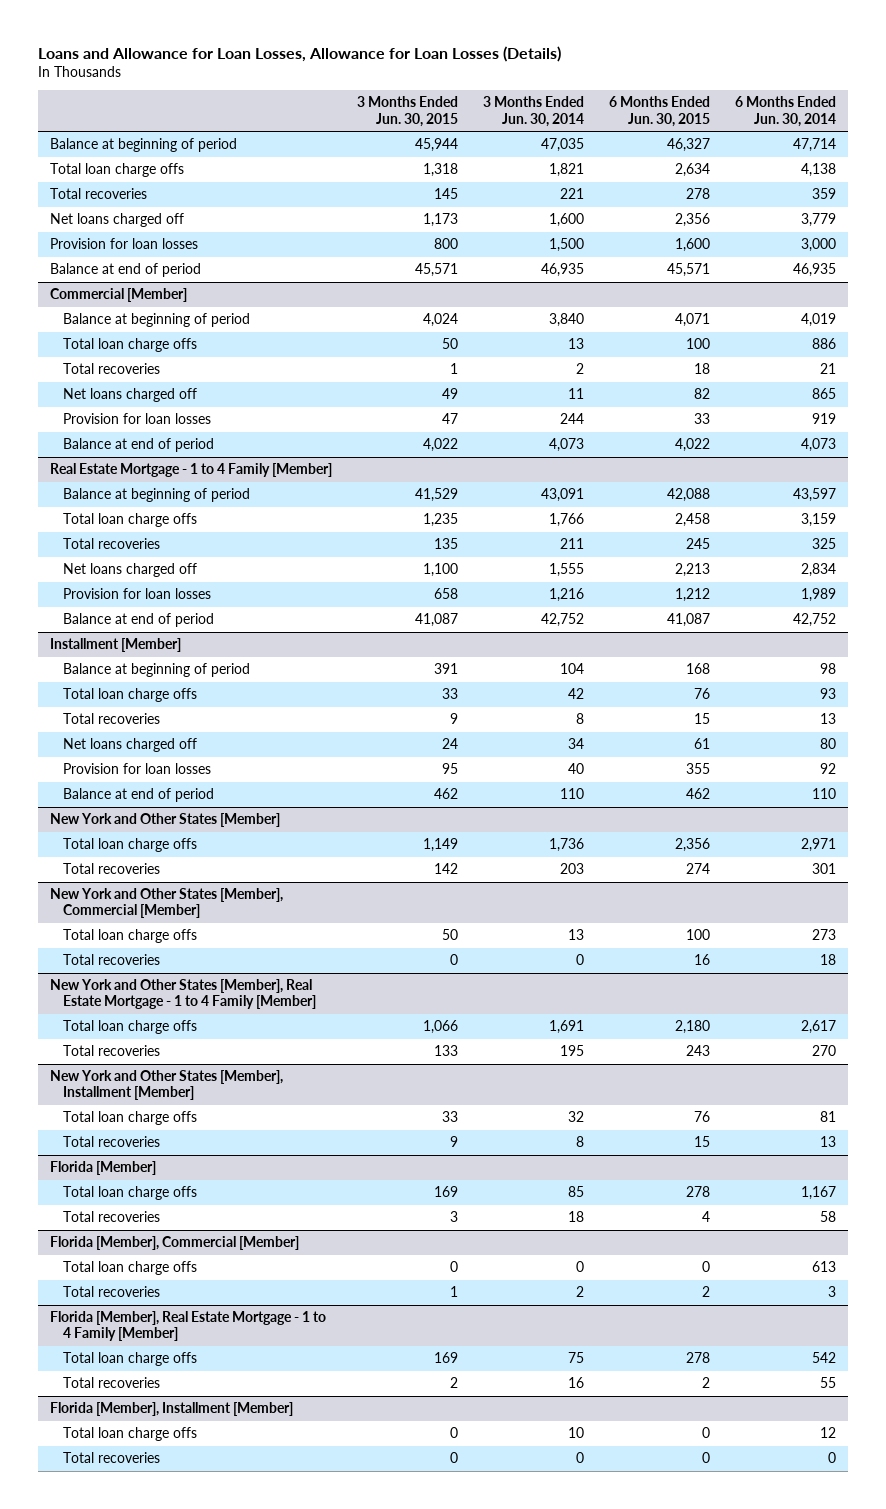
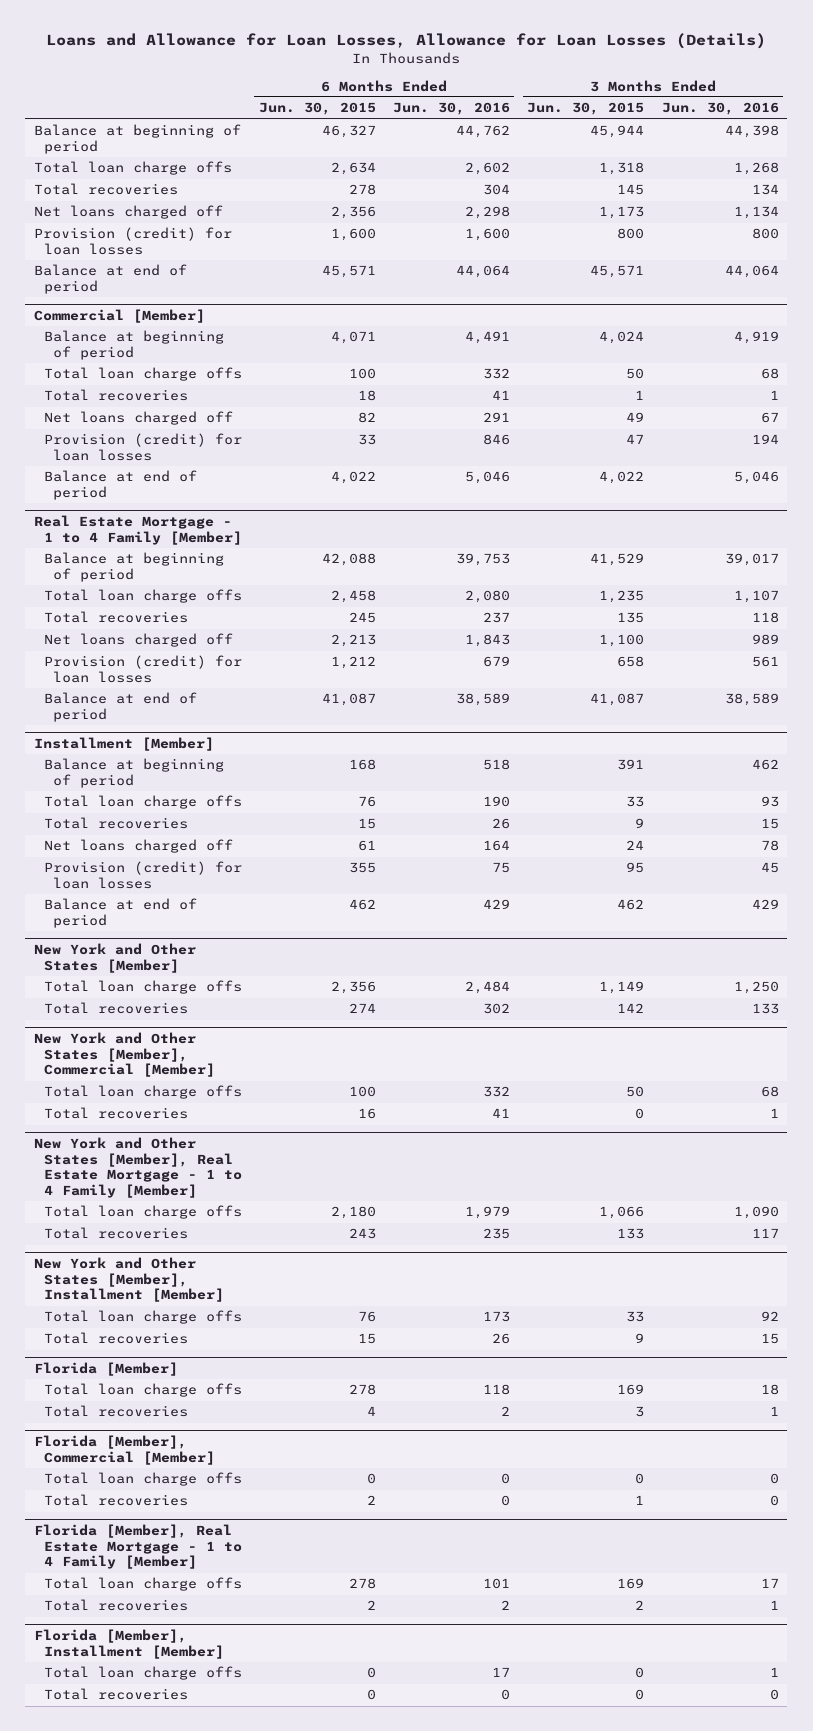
[482,96,584,127] 3 Months Ended Jun. 30, 2014 -> none
[734,96,836,127] 6 Months Ended Jun. 30, 2014 -> none
none -> [393,102,511,116] Jun. 30, 2016
none -> [661,102,779,116] Jun. 30, 2016
[50,238,199,250] Provision for loan losses -> [34,227,233,255] Provision (credit) for loan losses
[62,413,211,425] Provision for loan losses -> [43,433,242,461] Provision (credit) for loan losses
[62,588,211,600] Provision for loan losses -> [43,655,242,683] Provision (credit) for loan losses
[62,763,211,775] Provision for loan losses -> [43,861,242,889] Provision (credit) for loan losses

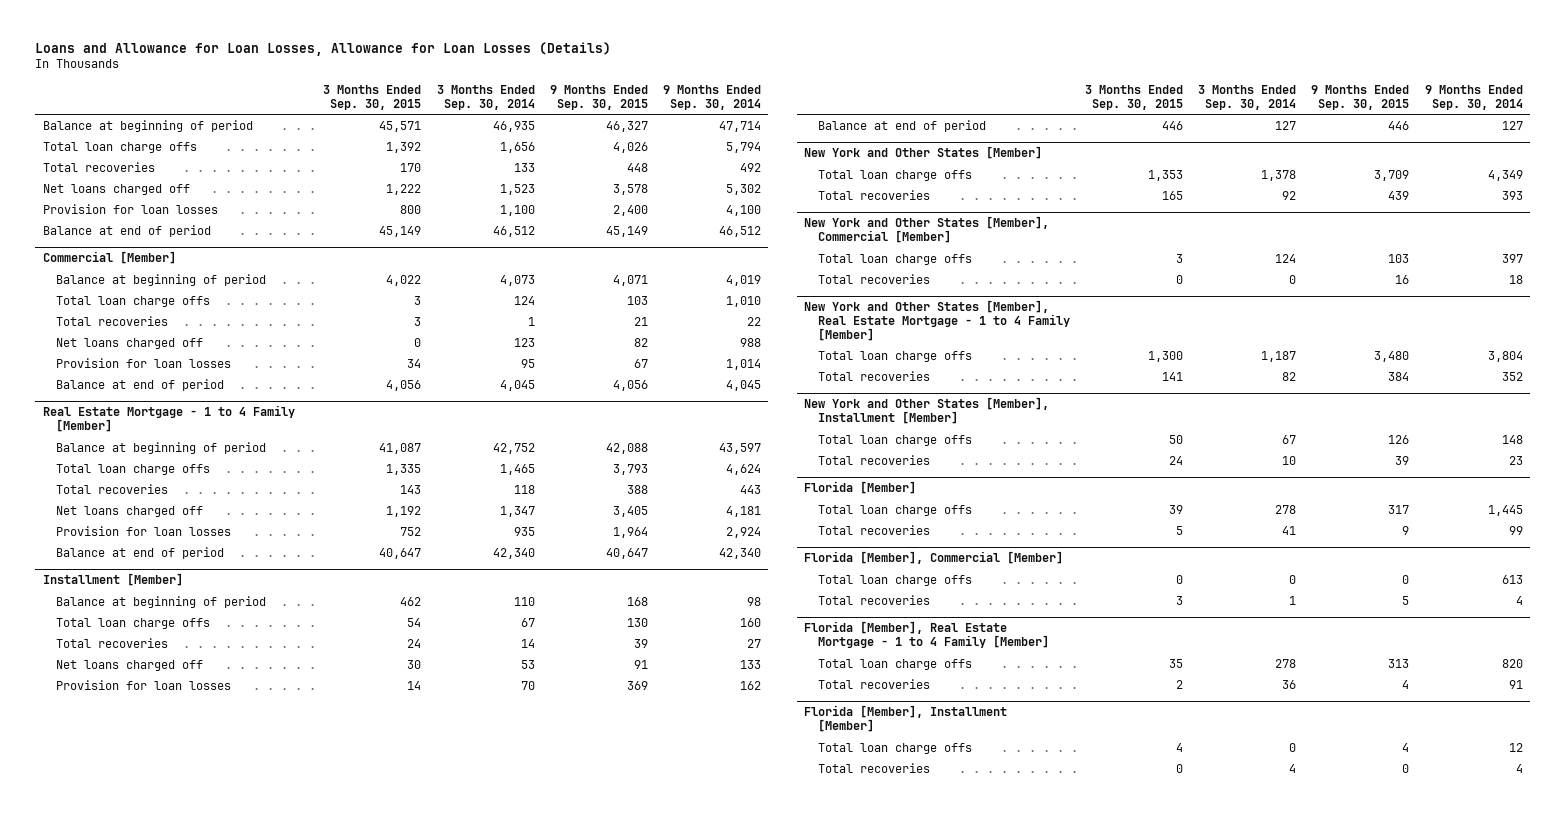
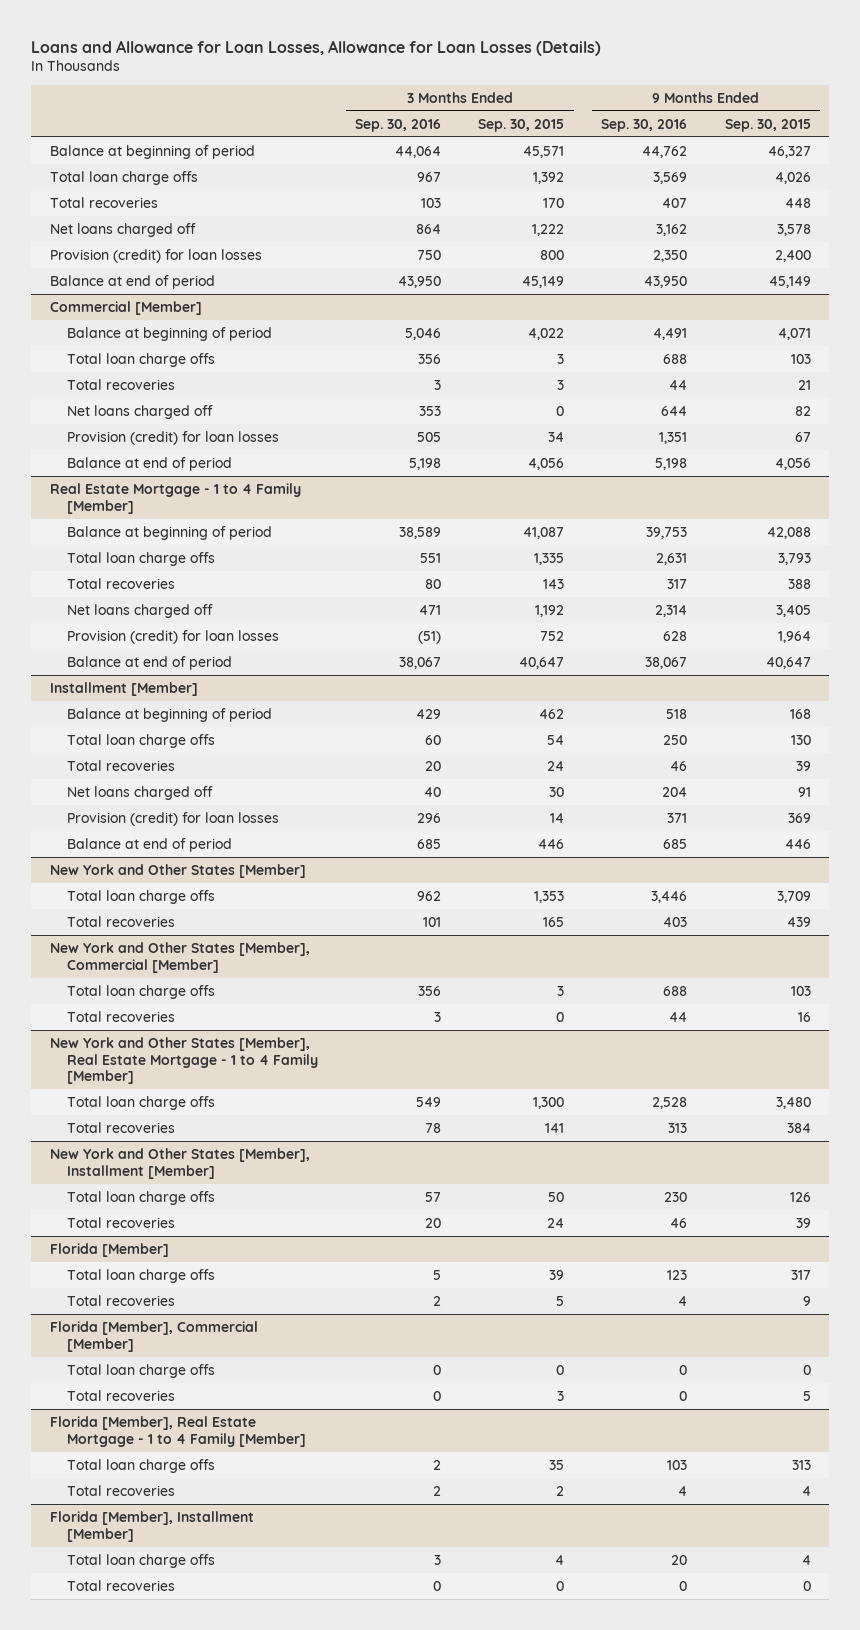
[436,85,535,110] 3 Months Ended Sep. 30, 2014 -> none
[662,85,761,110] 9 Months Ended Sep. 30, 2014 -> none
none -> [355,118,442,132] Sep. 30, 2016
none -> [601,118,688,132] Sep. 30, 2016
[42,203,218,214] Provision for loan losses -> [49,248,262,263] Provision (credit) for loan losses
[56,357,232,368] Provision for loan losses -> [66,430,279,445] Provision (credit) for loan losses
[56,525,232,536] Provision for loan losses -> [66,629,279,644] Provision (credit) for loan losses
[56,679,232,690] Provision for loan losses -> [66,811,279,826] Provision (credit) for loan losses

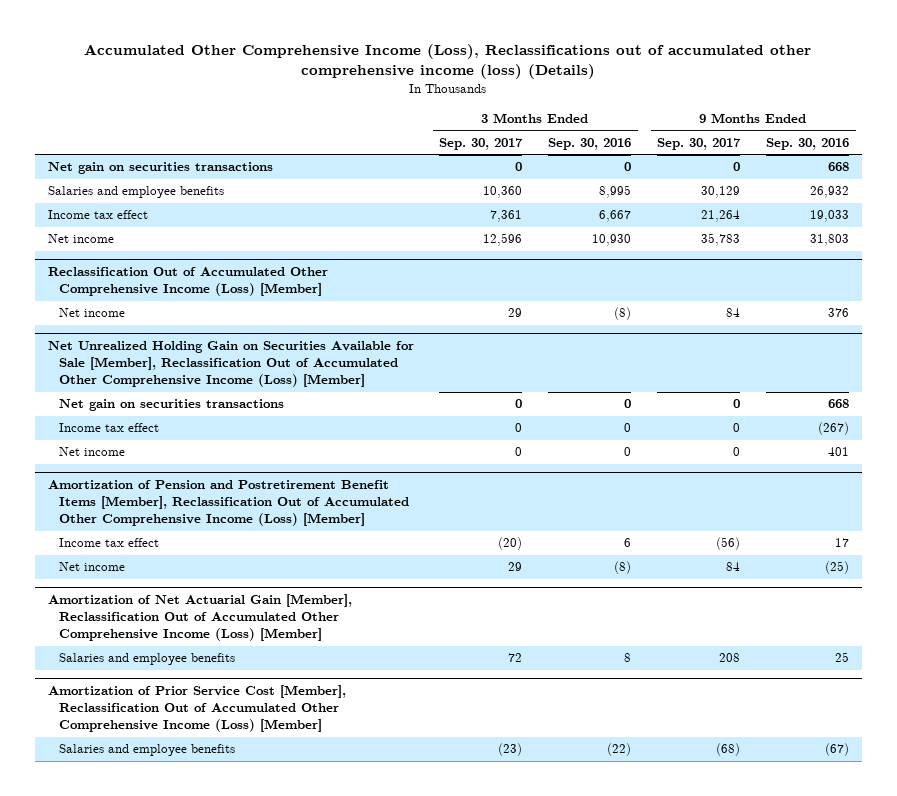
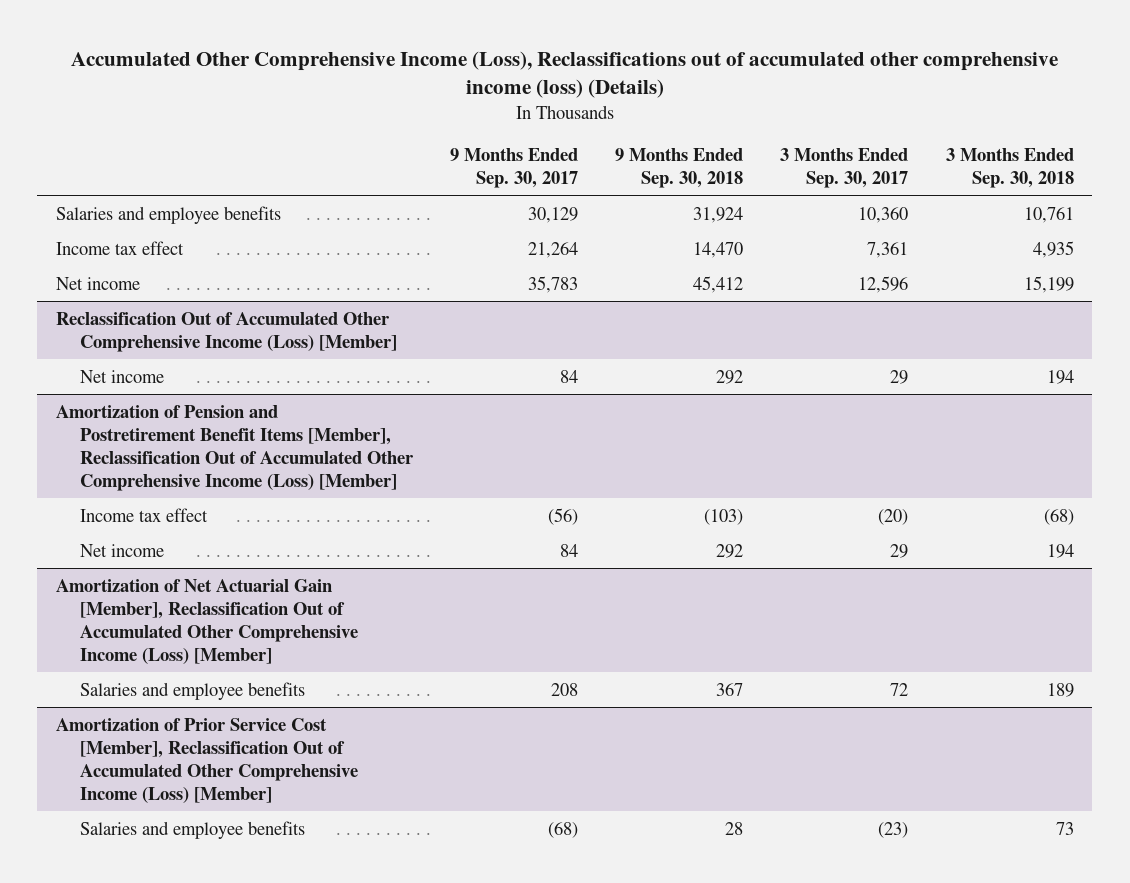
[548,137,632,150] Sep. 30, 2016 -> none
[766,137,850,150] Sep. 30, 2016 -> none
none -> [615,147,744,188] 9 Months Ended Sep. 30, 2018
none -> [945,147,1074,188] 3 Months Ended Sep. 30, 2018
[47,162,273,175] Net gain on securities transactions -> none
[47,341,414,388] Net Unrealized Holding Gain on Securities Available for Sale [Member], Reclassification Out of Accumulated Other Comprehensive Income (Loss) [Member] -> none
[58,399,284,412] Net gain on securities transactions -> none
[58,423,159,433] Income tax effect -> none
[58,447,125,457] Net income -> none

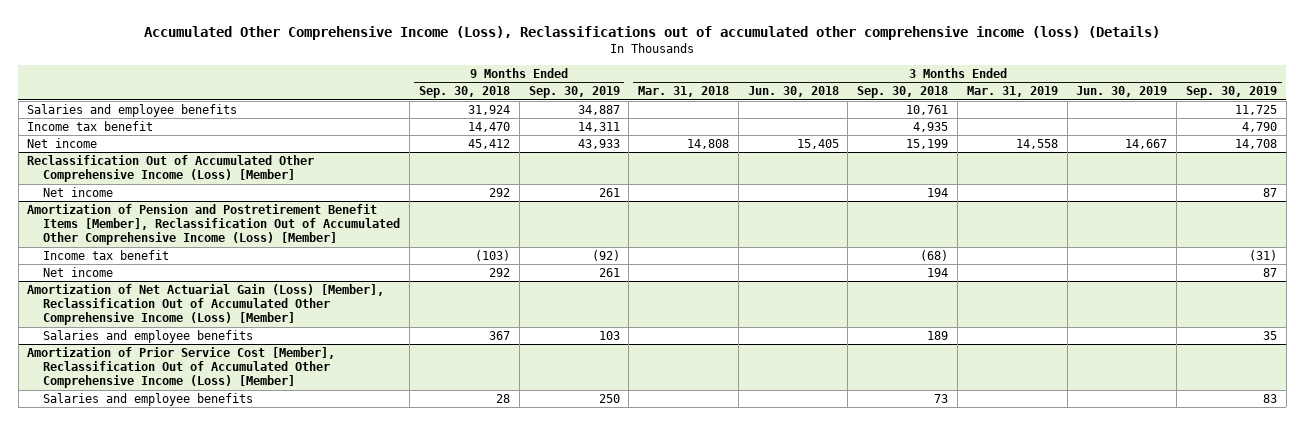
[450,147,579,188] 9 Months Ended Sep. 30, 2017 -> none
[780,147,909,188] 3 Months Ended Sep. 30, 2017 -> none
none -> [528,86,620,99] Sep. 30, 2019
none -> [638,86,730,98] Mar. 31, 2018
none -> [747,86,839,98] Jun. 30, 2018
none -> [966,86,1058,98] Mar. 31, 2019
none -> [1076,86,1168,98] Jun. 30, 2019
none -> [1186,86,1278,99] Sep. 30, 2019
[56,240,185,255] Income tax effect -> [27,121,154,132] Income tax benefit
[79,507,208,522] Income tax effect -> [43,250,170,261] Income tax benefit
[56,578,358,664] Amortization of Net Actuarial Gain [Member], Reclassification Out of Accumulated Other Comprehensive Income (Loss) [Member] -> [27,284,385,326] Amortization of Net Actuarial Gain (Loss) [Member], Reclassification Out of Accumulated Other Comprehensive Income (Loss) [Member]

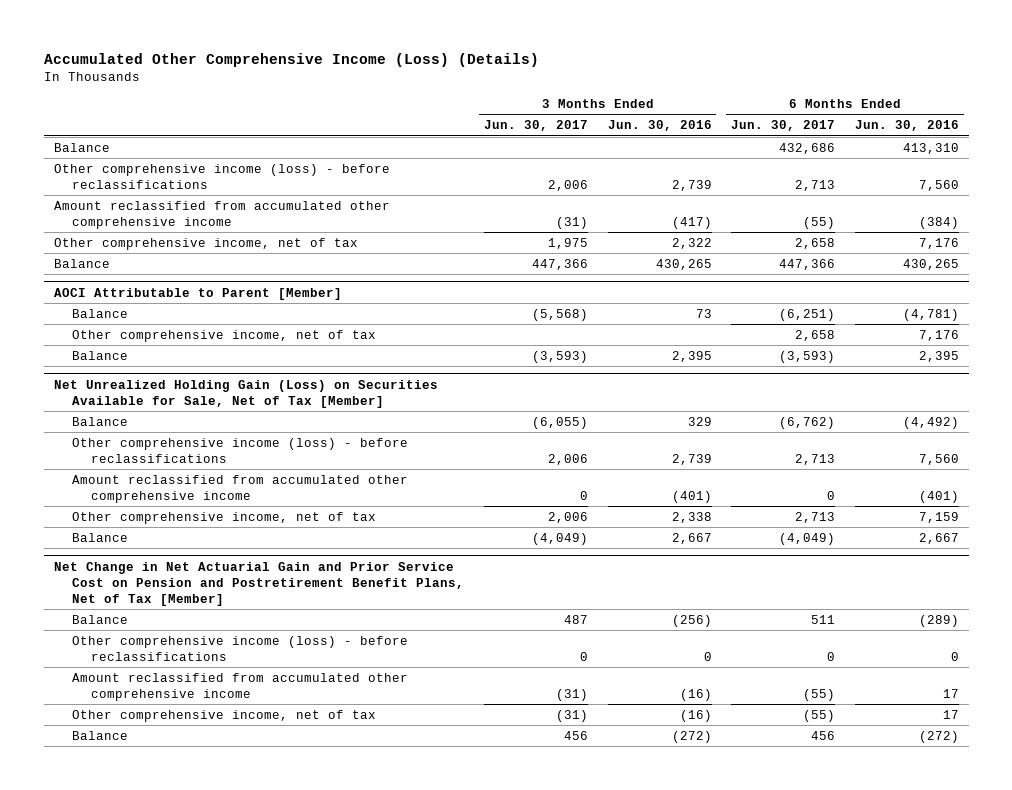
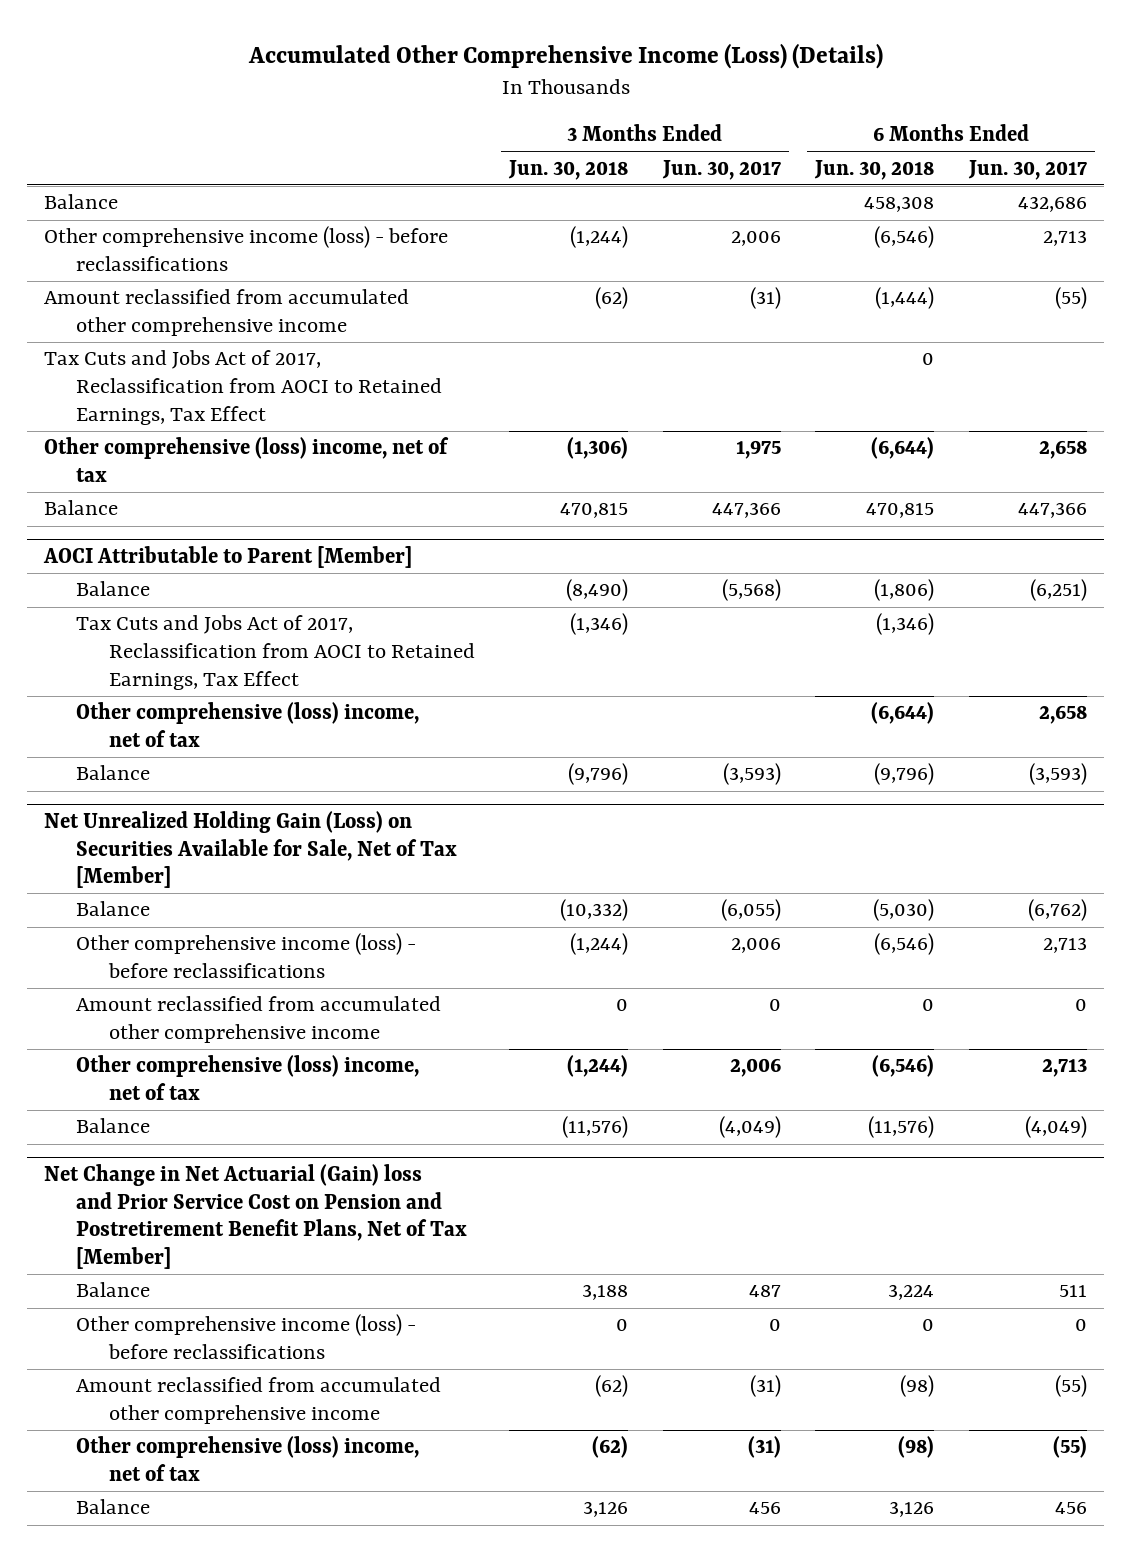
[607,120,712,132] Jun. 30, 2016 -> none
[854,120,959,132] Jun. 30, 2016 -> none
none -> [508,159,629,180] Jun. 30, 2018
none -> [814,159,935,180] Jun. 30, 2018
none -> [44,350,443,425] Tax Cuts and Jobs Act of 2017, Reclassification from AOCI to Retained Earnings, Tax Effect
[53,237,358,250] Other comprehensive income, net of tax -> [44,437,450,482] Other comprehensive (loss) income, net of tax
none -> [76,615,475,690] Tax Cuts and Jobs Act of 2017, Reclassification from AOCI to Retained Earnings, Tax Effect
[72,329,377,342] Other comprehensive income, net of tax -> [76,702,420,747] Other comprehensive (loss) income, net of tax
[72,511,377,524] Other comprehensive income, net of tax -> [76,1055,420,1100] Other comprehensive (loss) income, net of tax
[53,561,465,606] Net Change in Net Actuarial Gain and Prior Service Cost on Pension and Postretirement Benefit Plans, Net of Tax [Member] -> [44,1164,468,1269] Net Change in Net Actuarial (Gain) loss and Prior Service Cost on Pension and Postretirement Benefit Plans, Net of Tax [Member]
[72,709,377,722] Other comprehensive income, net of tax -> [76,1436,420,1481] Other comprehensive (loss) income, net of tax

